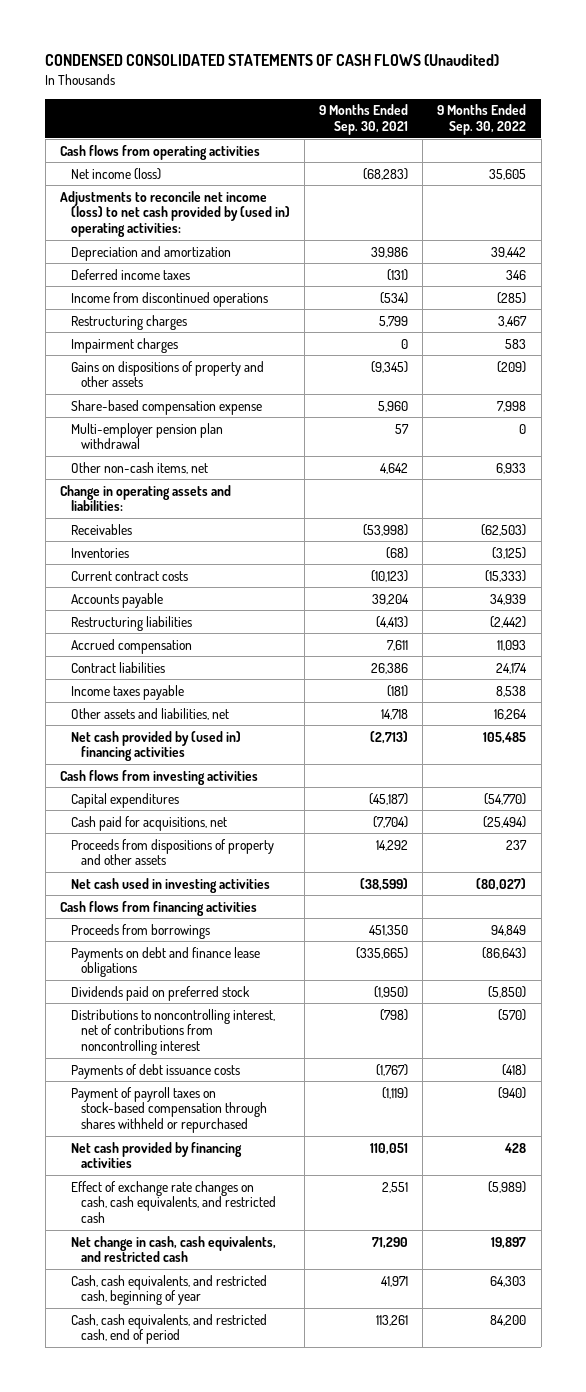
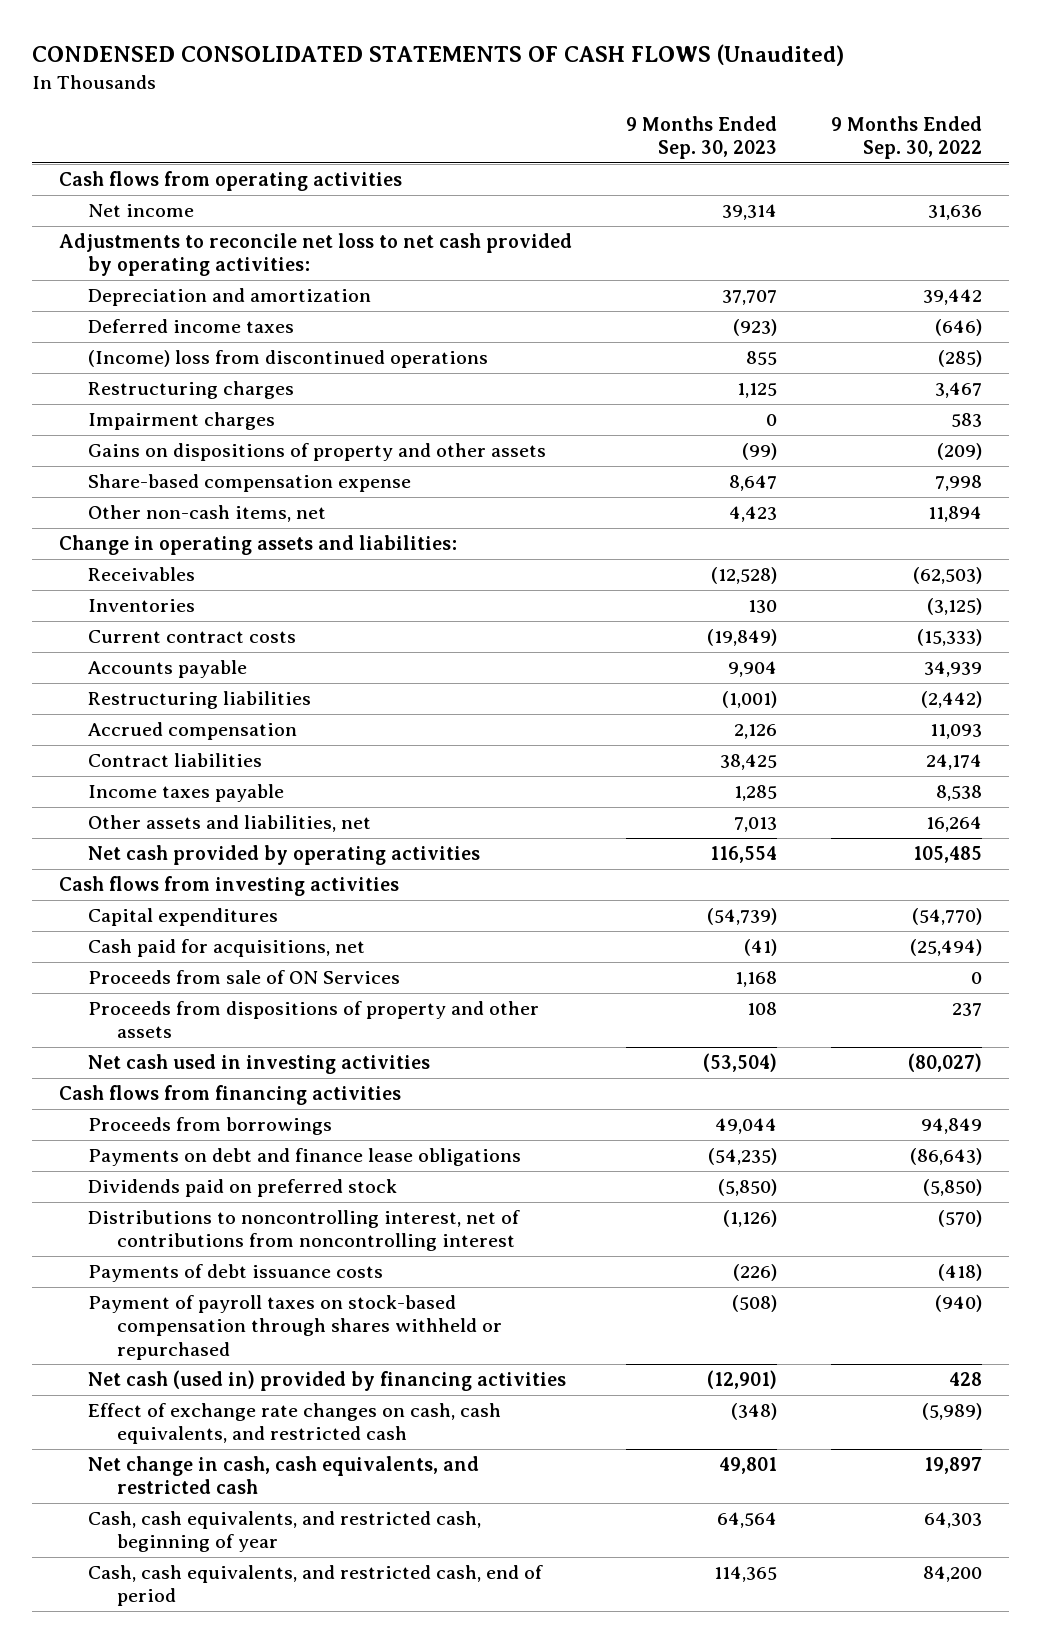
[319,104,409,136] 9 Months Ended Sep. 30, 2021 -> none
none -> [625,116,777,160] 9 Months Ended Sep. 30, 2023
[70,167,161,180] Net income (loss) -> [87,204,194,218] Net income
[489,168,527,180] 35,605 -> [928,205,983,221] 31,636
[59,190,290,238] Adjustments to reconcile net income (loss) to net cash provided by (used in) operating activities: -> [58,233,572,277] Adjustments to reconcile net loss to net cash provided by operating activities:
[506,269,527,280] 346 -> [935,319,983,337] (646)
[70,291,268,307] Income from discontinued operations -> [87,350,488,369] (Income) loss from discontinued operations
[70,422,223,450] Multi-employer pension plan withdrawal -> none
[496,462,527,474] 6,933 -> [928,506,983,523] 11,894
[70,730,241,762] Net cash provided by (used in) financing activities -> [87,845,480,866] Net cash provided by operating activities
none -> [87,970,400,985] Proceeds from sale of ON Services
[70,1141,242,1169] Net cash provided by financing activities -> [87,1370,566,1392] Net cash (used in) provided by financing activities

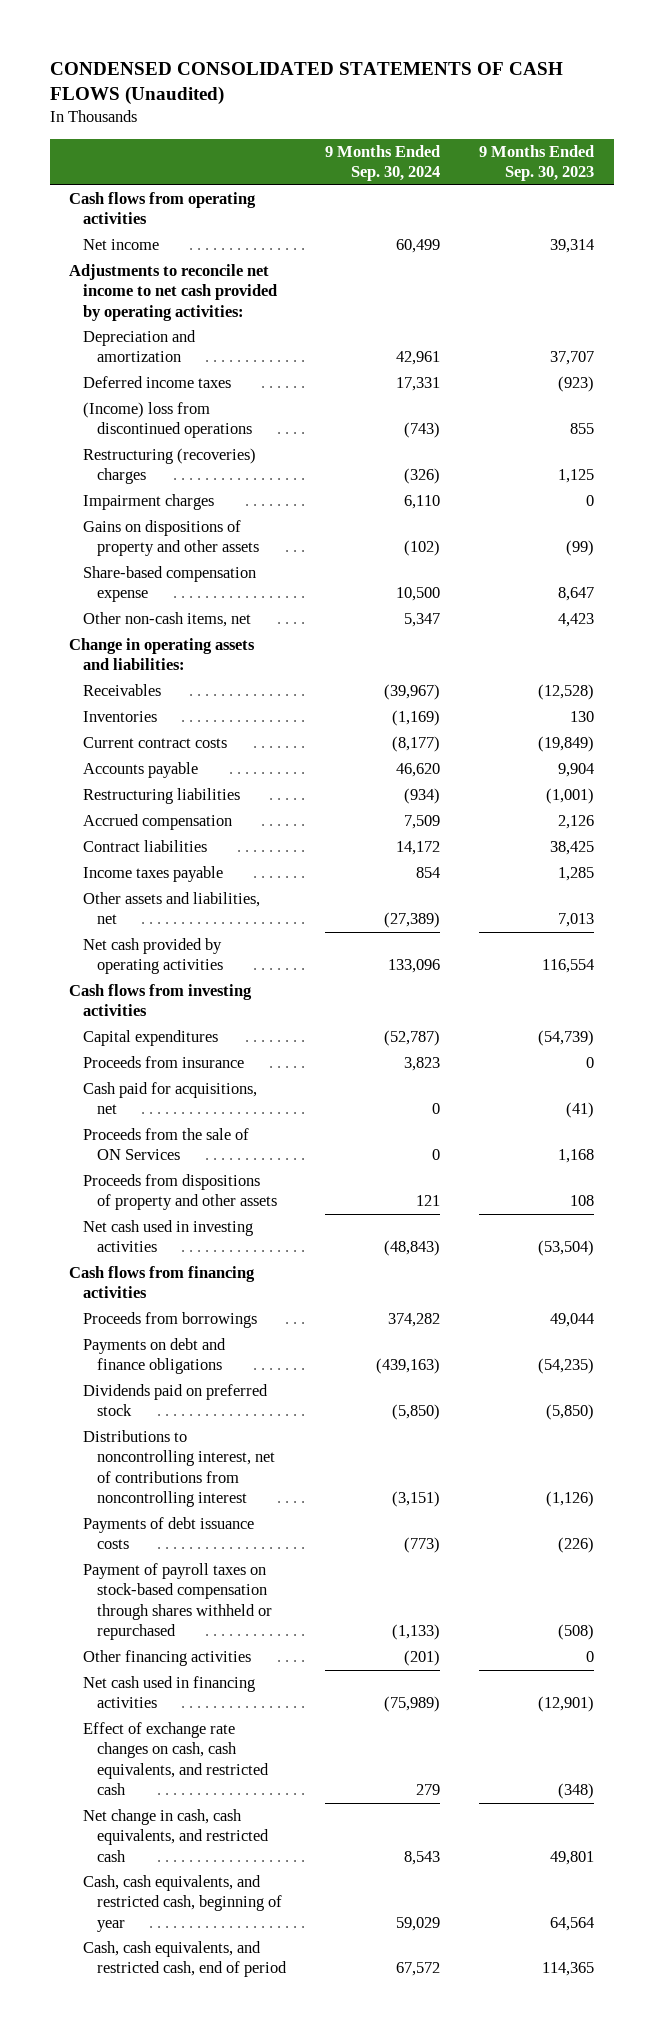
[831,116,983,160] 9 Months Ended Sep. 30, 2022 -> none
none -> [325,145,441,182] 9 Months Ended Sep. 30, 2024
[58,233,572,277] Adjustments to reconcile net loss to net cash provided by operating activities: -> [69,264,277,321] Adjustments to reconcile net income to net cash provided by operating activities:
[87,381,294,400] Restructuring charges -> [82,448,256,485] Restructuring (recoveries) charges
none -> [82,1056,244,1069] Proceeds from insurance
[87,970,400,985] Proceeds from sale of ON Services -> [82,1128,249,1161] Proceeds from the sale of ON Services
[87,1148,521,1167] Payments on debt and finance lease obligations -> [82,1338,226,1375] Payments on debt and finance obligations
none -> [82,1650,251,1667] Other financing activities
[87,1370,566,1392] Net cash (used in) provided by financing activities -> [82,1676,255,1709] Net cash used in financing activities

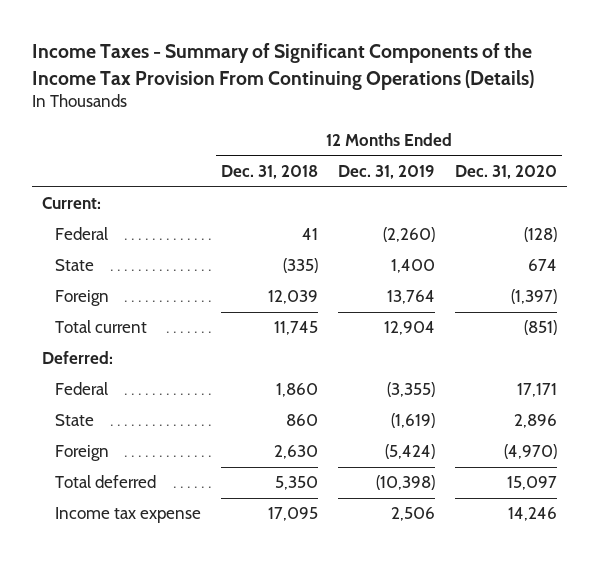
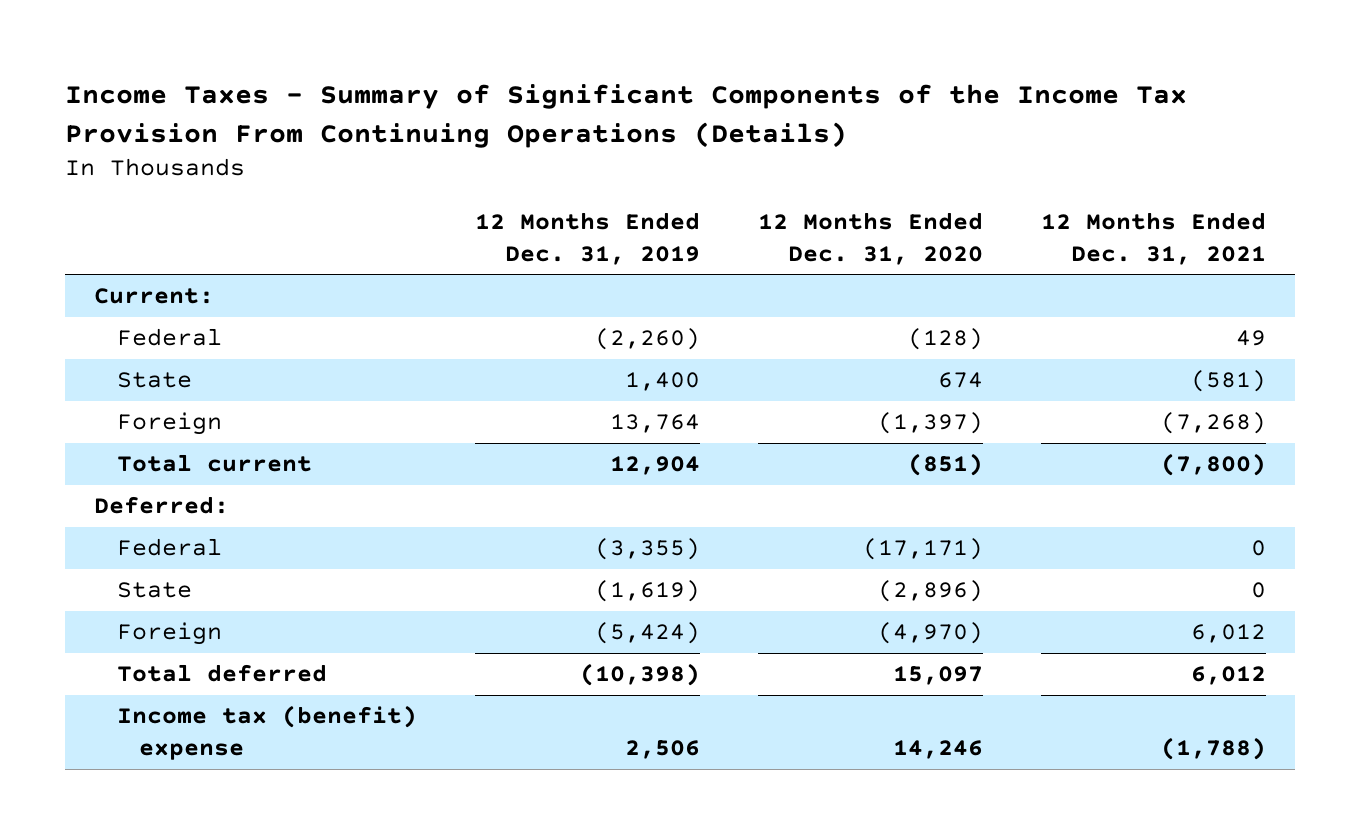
[221,165,319,180] Dec. 31, 2018 -> none
none -> [1041,211,1267,265] 12 Months Ended Dec. 31, 2021
[516,383,557,398] 17,171 -> [862,538,983,561] (17,171)
[513,414,557,429] 2,896 -> [877,580,983,603] (2,896)
[55,507,202,524] Income tax expense -> [116,705,417,761] Income tax (benefit) expense

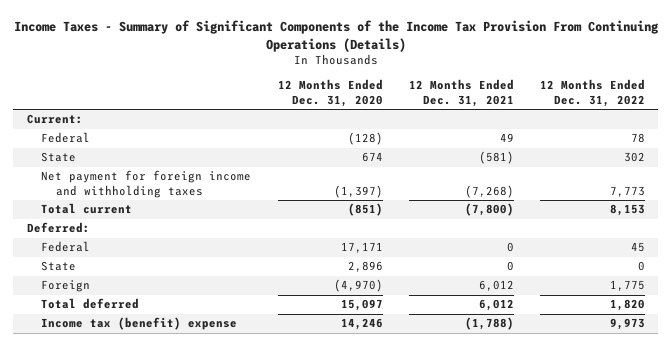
[474,211,700,265] 12 Months Ended Dec. 31, 2019 -> none
none -> [540,79,646,107] 12 Months Ended Dec. 31, 2022
[116,412,222,436] Foreign -> [41,170,252,198] Net payment for foreign income and withholding taxes
[862,538,983,561] (17,171) -> [340,242,383,254] 17,171
[877,580,983,603] (2,896) -> [347,261,383,273] 2,896

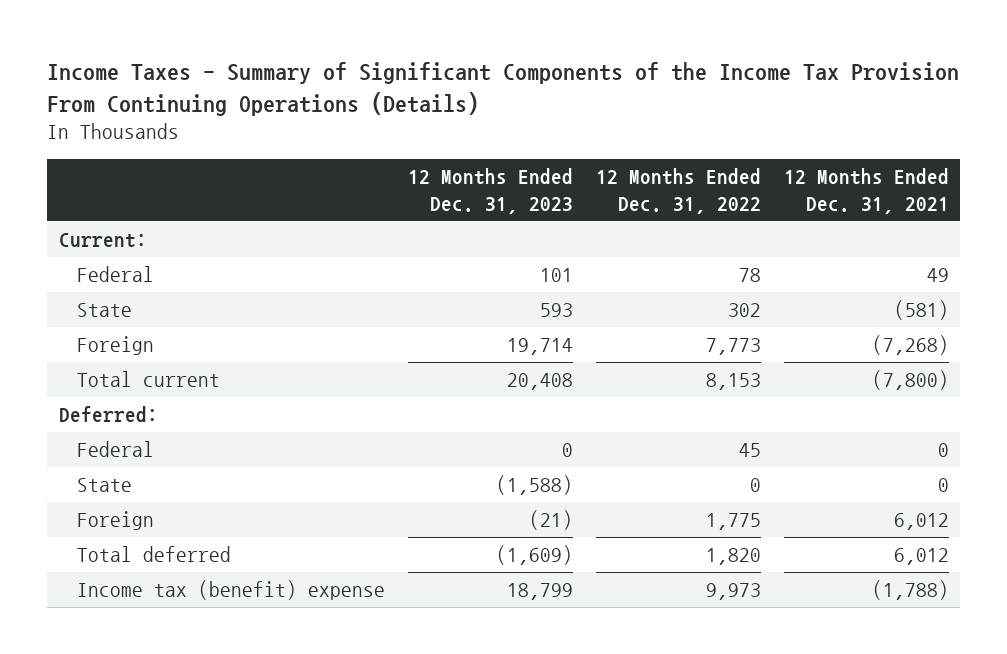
[277,79,383,107] 12 Months Ended Dec. 31, 2020 -> none
none -> [407,168,573,214] 12 Months Ended Dec. 31, 2023
[41,170,252,198] Net payment for foreign income and withholding taxes -> [76,336,154,356] Foreign

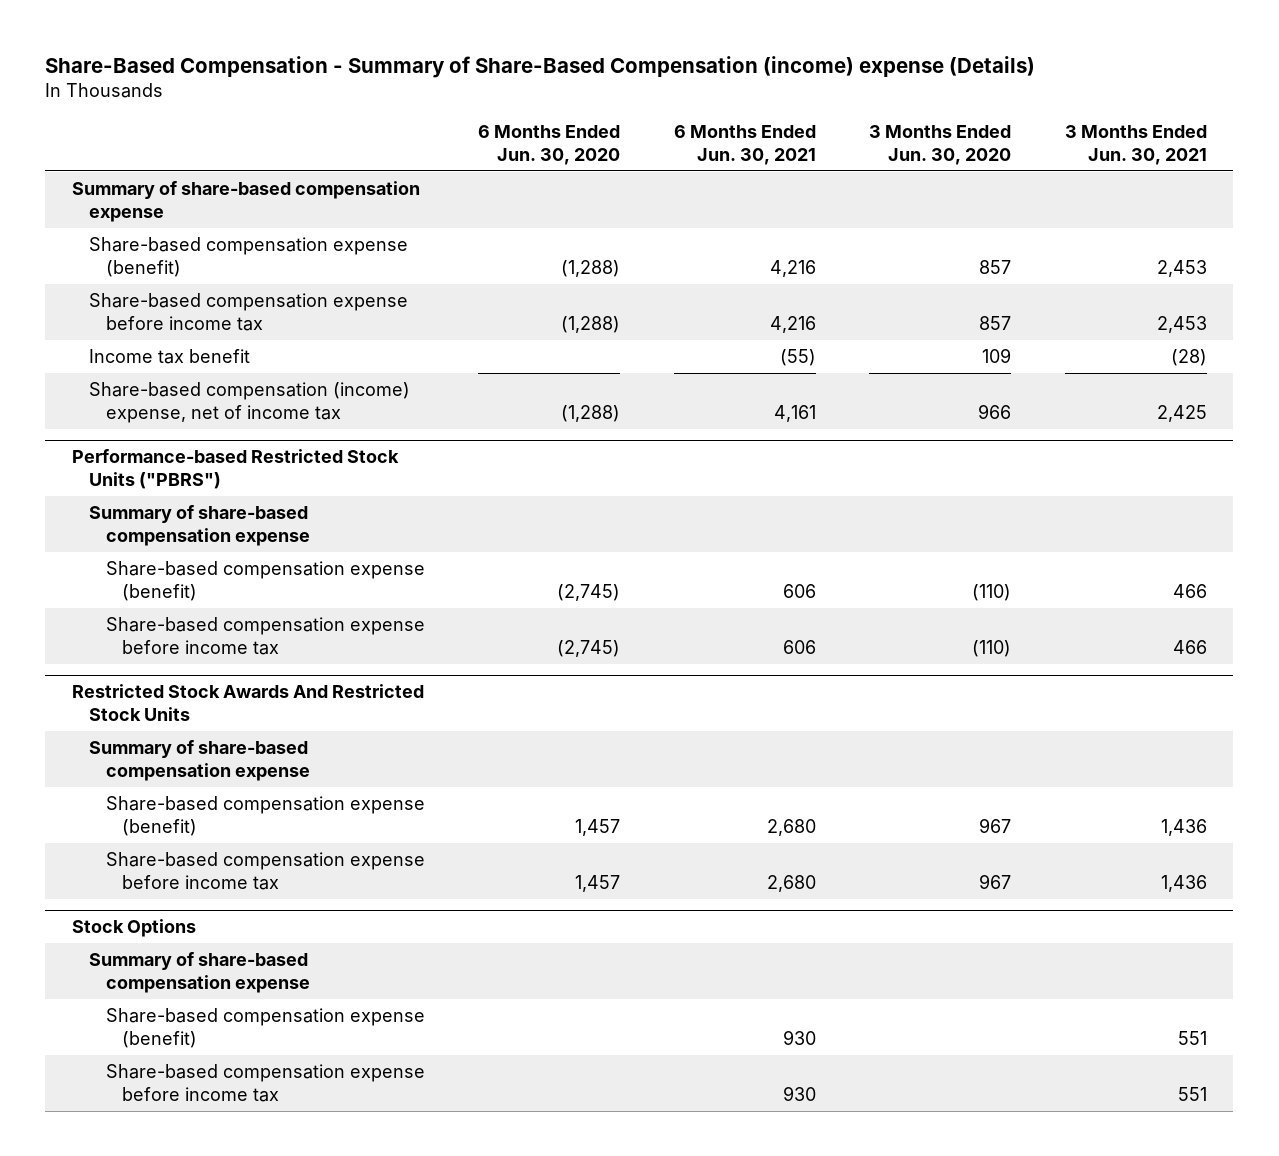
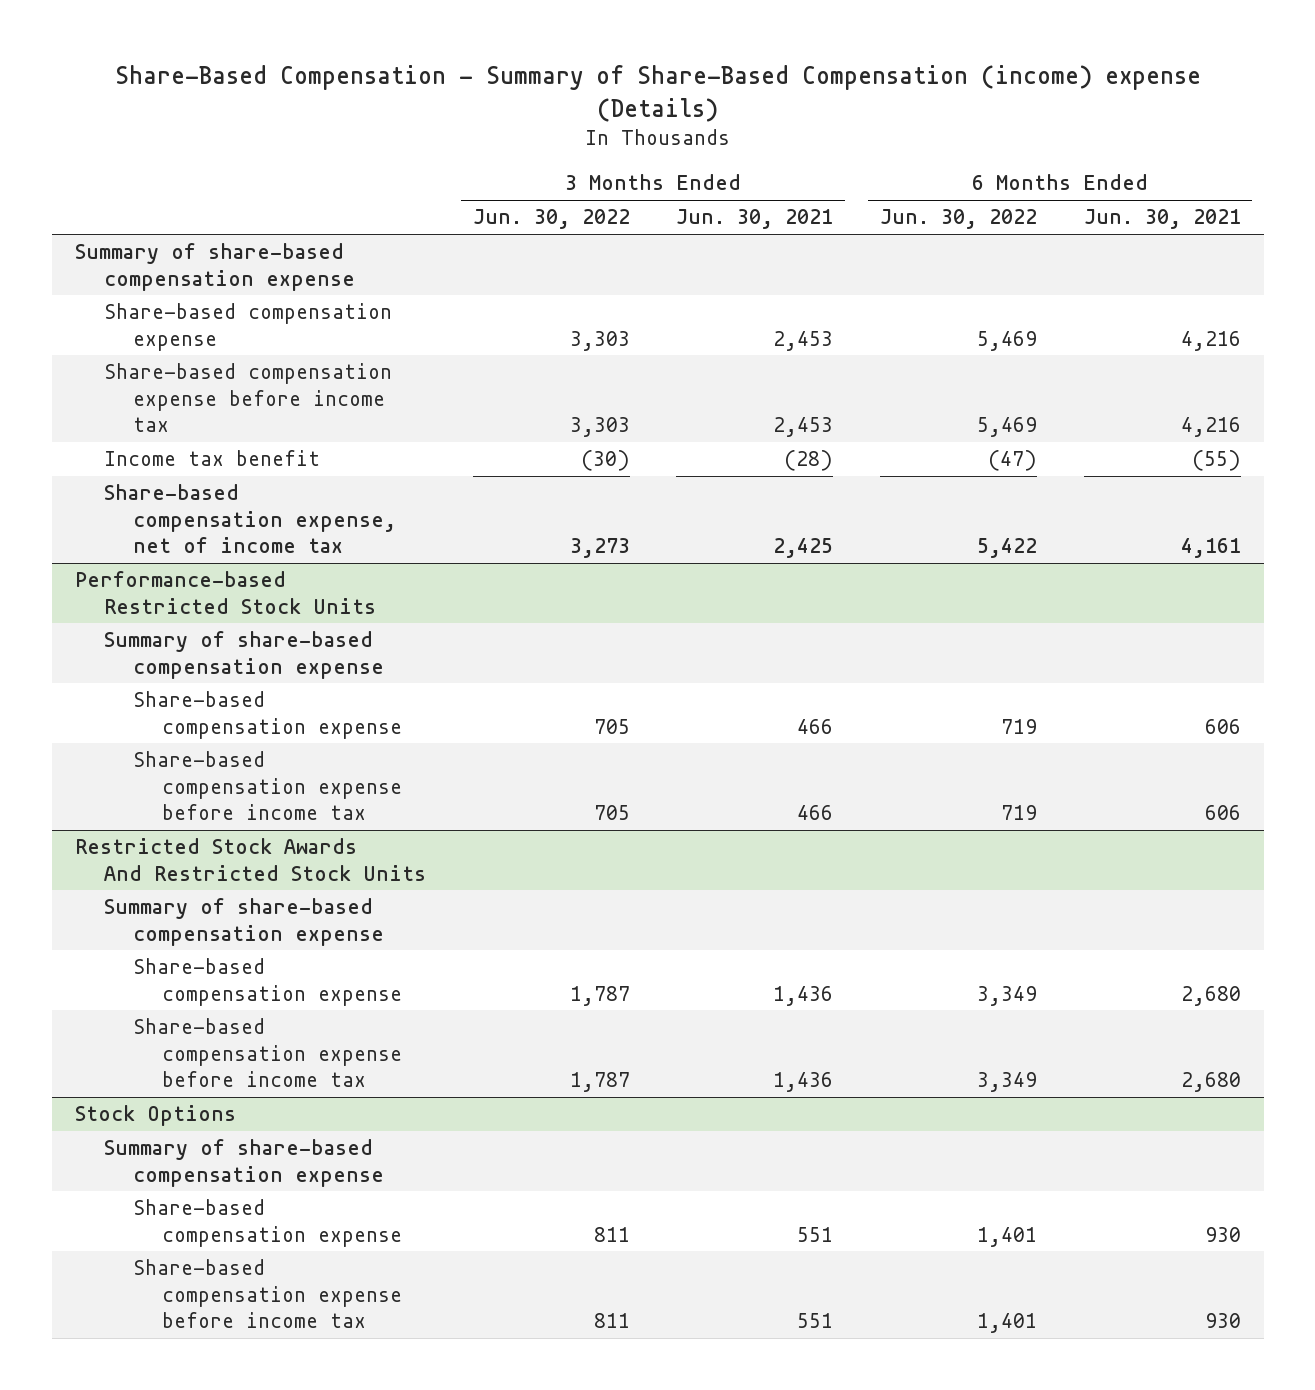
[478,124,621,165] 6 Months Ended Jun. 30, 2020 -> none
[869,124,1012,165] 3 Months Ended Jun. 30, 2020 -> none
none -> [472,209,630,230] Jun. 30, 2022
none -> [879,209,1037,230] Jun. 30, 2022
[88,236,408,277] Share-based compensation expense (benefit) -> [104,303,393,351] Share-based compensation expense
[88,381,410,423] Share-based compensation (income) expense, net of income tax -> [104,484,397,553] Share-based compensation expense, net of income tax
[71,449,399,490] Performance-based Restricted Stock Units ("PBRS") -> [74,571,377,614] Performance-based Restricted Stock Units
[105,560,425,601] Share-based compensation expense (benefit) -> [133,691,403,739] Share-based compensation expense
[105,795,425,836] Share-based compensation expense (benefit) -> [133,958,403,1006] Share-based compensation expense
[105,1007,425,1048] Share-based compensation expense (benefit) -> [133,1199,403,1247] Share-based compensation expense

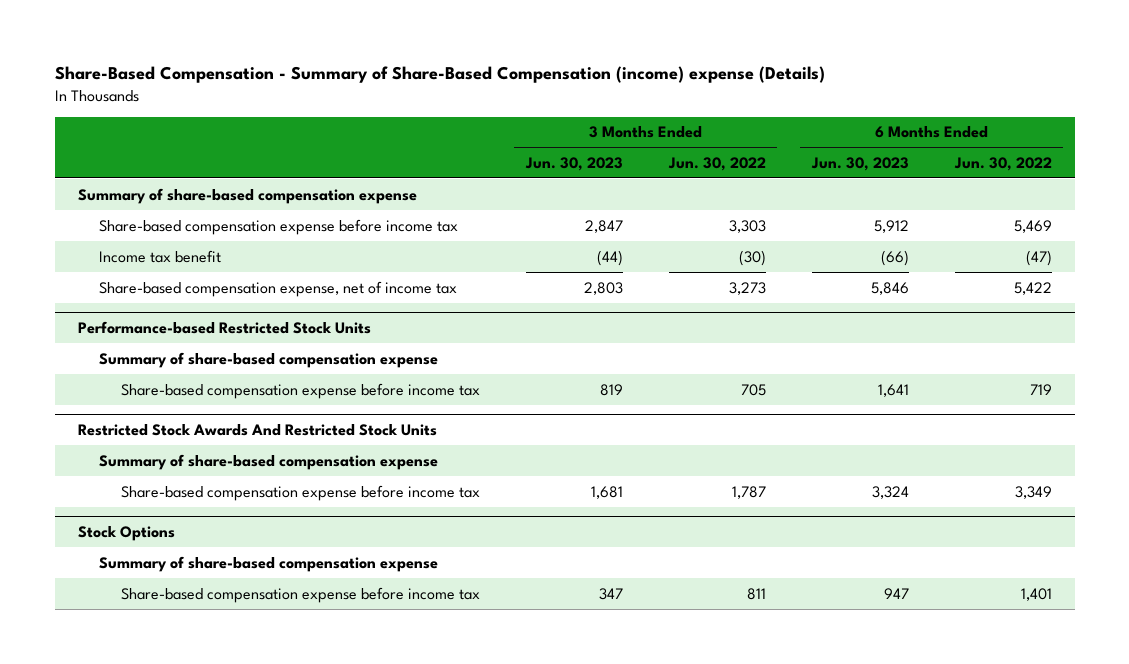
[676,209,834,230] Jun. 30, 2021 -> none
[1083,209,1241,230] Jun. 30, 2021 -> none
none -> [524,156,623,171] Jun. 30, 2023
none -> [810,156,909,171] Jun. 30, 2023
[104,303,393,351] Share-based compensation expense -> none
[133,691,403,739] Share-based compensation expense -> none
[133,958,403,1006] Share-based compensation expense -> none
[133,1199,403,1247] Share-based compensation expense -> none

